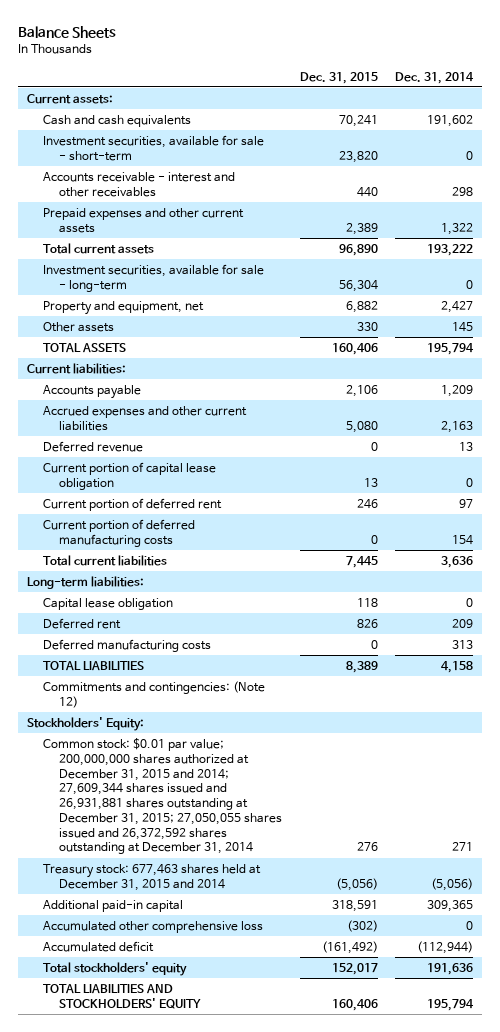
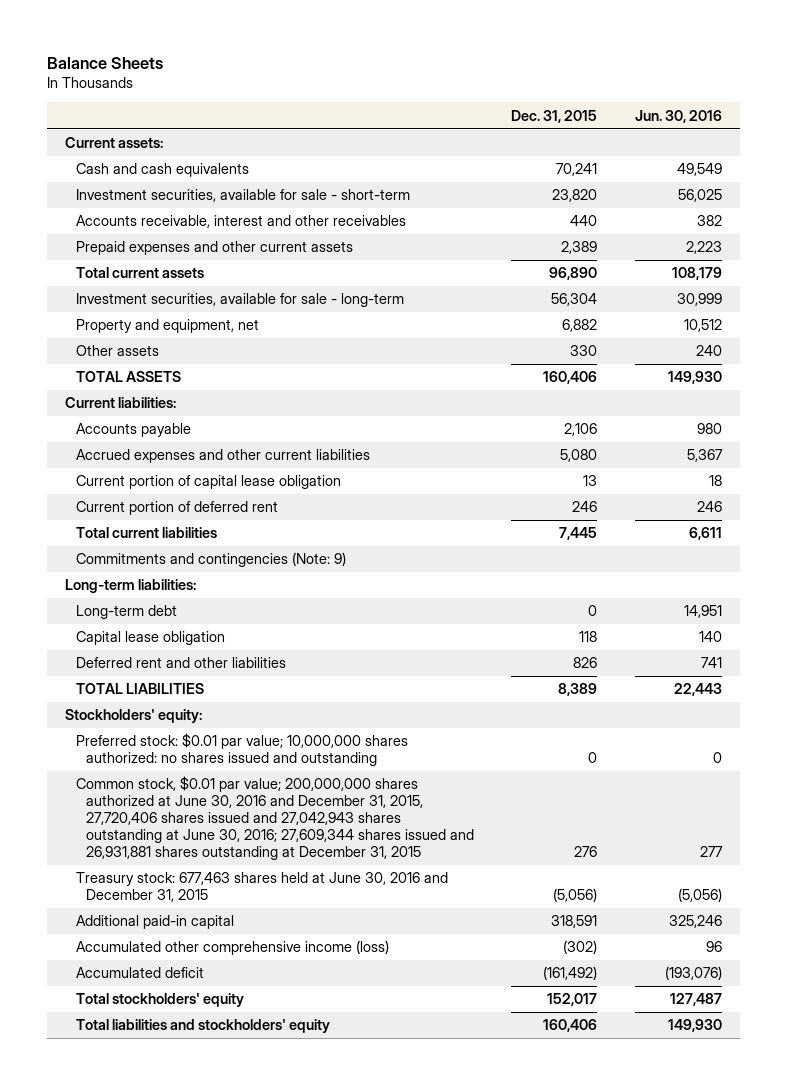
[394,71,474,84] Dec. 31, 2014 -> none
none -> [634,109,722,123] Jun. 30, 2016
[42,172,235,197] Accounts receivable - interest and other receivables -> [75,215,406,229] Accounts receivable, interest and other receivables
[42,441,143,453] Deferred revenue -> none
[42,519,195,547] Current portion of deferred manufacturing costs -> none
none -> [75,552,346,568] Commitments and contingencies (Note: 9)
none -> [75,605,177,620] Long-term debt
[42,639,211,653] Deferred manufacturing costs -> none
[42,618,121,630] Deferred rent -> [75,657,286,669] Deferred rent and other liabilities
[42,681,265,708] Commitments and contingencies: (Note 12) -> none
[26,717,144,732] Stockholders' Equity: -> [65,709,203,724] Stockholders' equity:
none -> [75,733,408,767] Preferred stock: $0.01 par value; 10,000,000 shares authorized: no shares issued and outstanding
[42,738,283,855] Common stock: $0.01 par value; 200,000,000 shares authorized at December 31, 2015 and 2014; 27,609,344 shares issued and 26,931,881 shares outstanding at December 31, 2015; 27,050,055 shares issued and 26,372,592 shares outstanding at December 31, 2014 -> [75,776,475,860] Common stock, $0.01 par value; 200,000,000 shares authorized at June 30, 2016 and December 31, 2015, 27,720,406 shares issued and 27,042,943 shares outstanding at June 30, 2016; 27,609,344 shares issued and 26,931,881 shares outstanding at December 31, 2015
[42,864,261,891] Treasury stock: 677,463 shares held at December 31, 2015 and 2014 -> [75,872,448,903] Treasury stock: 677,463 shares held at June 30, 2016 and December 31, 2015
[42,921,263,934] Accumulated other comprehensive loss -> [75,940,389,956] Accumulated other comprehensive income (loss)
[42,984,202,1009] TOTAL LIABILITIES AND STOCKHOLDERS' EQUITY -> [75,1019,330,1034] Total liabilities and stockholders' equity

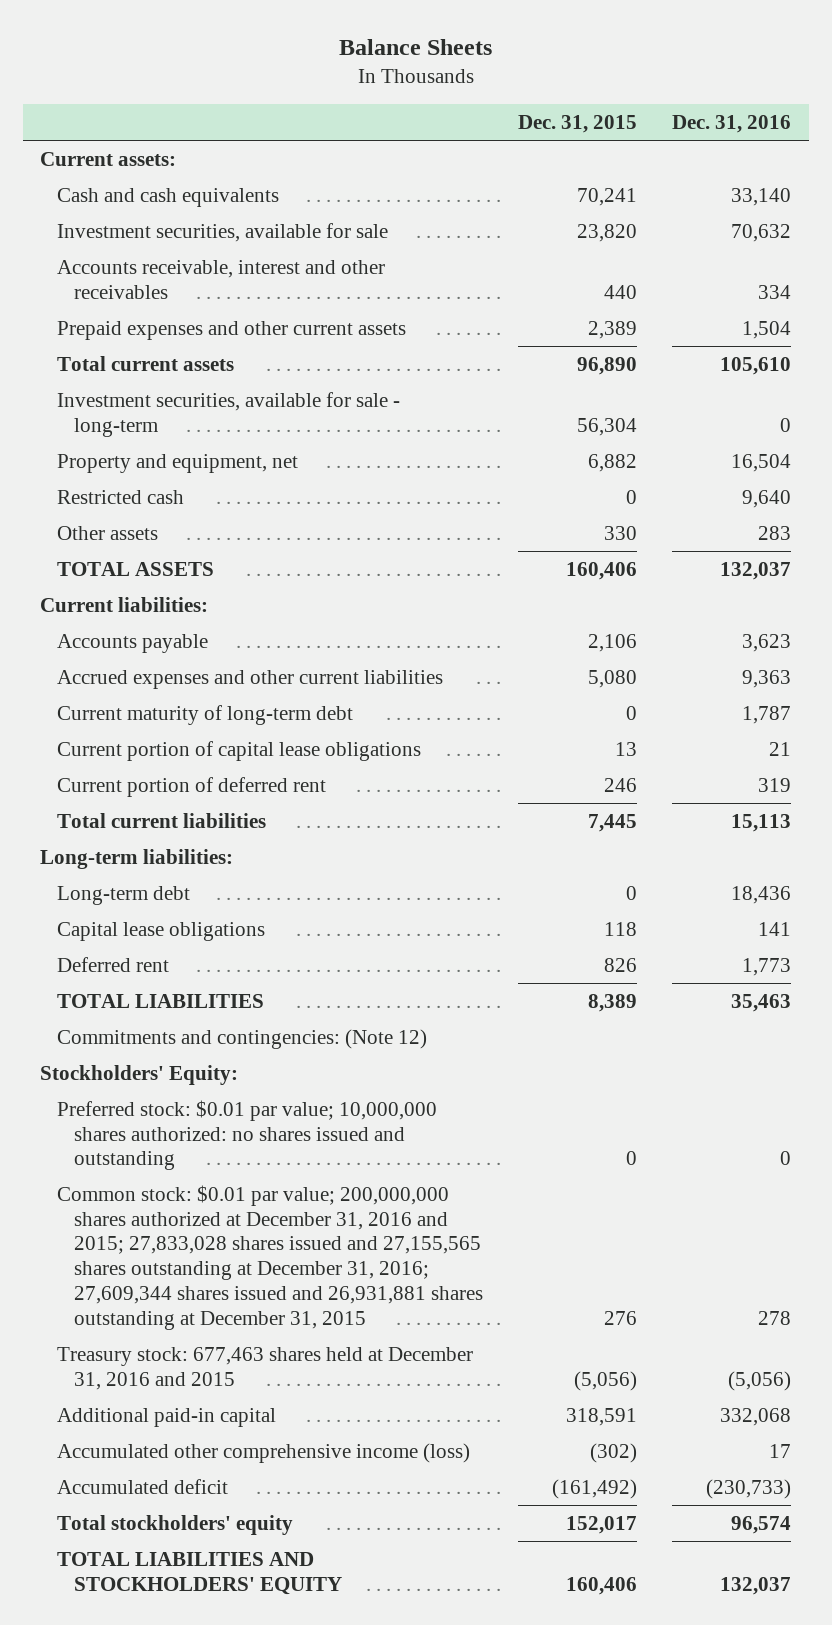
[634,109,722,123] Jun. 30, 2016 -> none
none -> [672,114,792,133] Dec. 31, 2016
[75,189,410,203] Investment securities, available for sale - short-term -> [57,222,389,242] Investment securities, available for sale
none -> [57,489,185,504] Restricted cash
none -> [57,704,354,725] Current maturity of long-term debt
[75,475,341,490] Current portion of capital lease obligation -> [57,740,422,761] Current portion of capital lease obligations
[75,552,346,568] Commitments and contingencies (Note: 9) -> none
[75,631,225,646] Capital lease obligation -> [57,921,266,941] Capital lease obligations
[75,657,286,669] Deferred rent and other liabilities -> [57,956,170,972] Deferred rent
none -> [57,1028,428,1049] Commitments and contingencies: (Note 12)
[65,709,203,724] Stockholders' equity: -> [40,1064,239,1085] Stockholders' Equity:
[75,776,475,860] Common stock, $0.01 par value; 200,000,000 shares authorized at June 30, 2016 and December 31, 2015, 27,720,406 shares issued and 27,042,943 shares outstanding at June 30, 2016; 27,609,344 shares issued and 26,931,881 shares outstanding at December 31, 2015 -> [57,1184,484,1330] Common stock: $0.01 par value; 200,000,000 shares authorized at December 31, 2016 and 2015; 27,833,028 shares issued and 27,155,565 shares outstanding at December 31, 2016; 27,609,344 shares issued and 26,931,881 shares outstanding at December 31, 2015
[75,872,448,903] Treasury stock: 677,463 shares held at June 30, 2016 and December 31, 2015 -> [57,1346,474,1390] Treasury stock: 677,463 shares held at December 31, 2016 and 2015
[75,1019,330,1034] Total liabilities and stockholders' equity -> [57,1551,343,1595] TOTAL LIABILITIES AND STOCKHOLDERS' EQUITY

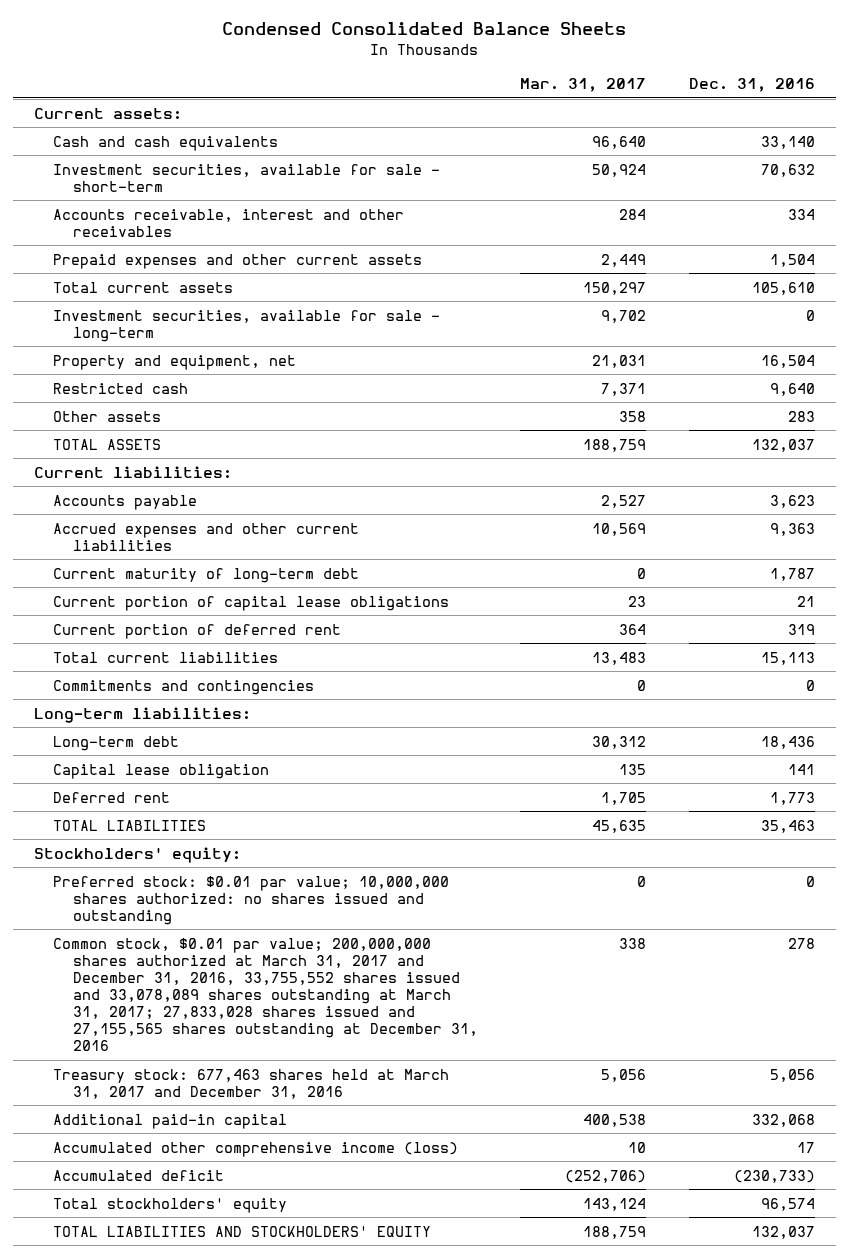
[338,39,492,56] Balance Sheets -> [222,22,627,36] Condensed Consolidated Balance Sheets
[518,114,638,133] Dec. 31, 2015 -> none
none -> [520,77,647,92] Mar. 31, 2017
[57,222,389,242] Investment securities, available for sale -> [53,163,441,192] Investment securities, available for sale - short-term
none -> [53,679,315,695] Commitments and contingencies
[57,921,266,941] Capital lease obligations -> [53,763,270,779] Capital lease obligation
[57,1028,428,1049] Commitments and contingencies: (Note 12) -> none
[40,1064,239,1085] Stockholders' Equity: -> [34,846,242,863] Stockholders' equity:
[57,1184,484,1330] Common stock: $0.01 par value; 200,000,000 shares authorized at December 31, 2016 and 2015; 27,833,028 shares issued and 27,155,565 shares outstanding at December 31, 2016; 27,609,344 shares issued and 26,931,881 shares outstanding at December 31, 2015 -> [53,937,478,1052] Common stock, $0.01 par value; 200,000,000 shares authorized at March 31, 2017 and December 31, 2016, 33,755,552 shares issued and 33,078,089 shares outstanding at March 31, 2017; 27,833,028 shares issued and 27,155,565 shares outstanding at December 31, 2016
[57,1346,474,1390] Treasury stock: 677,463 shares held at December 31, 2016 and 2015 -> [53,1068,450,1099] Treasury stock: 677,463 shares held at March 31, 2017 and December 31, 2016
[728,1370,792,1391] (5,056) -> [769,1068,815,1082] 5,056

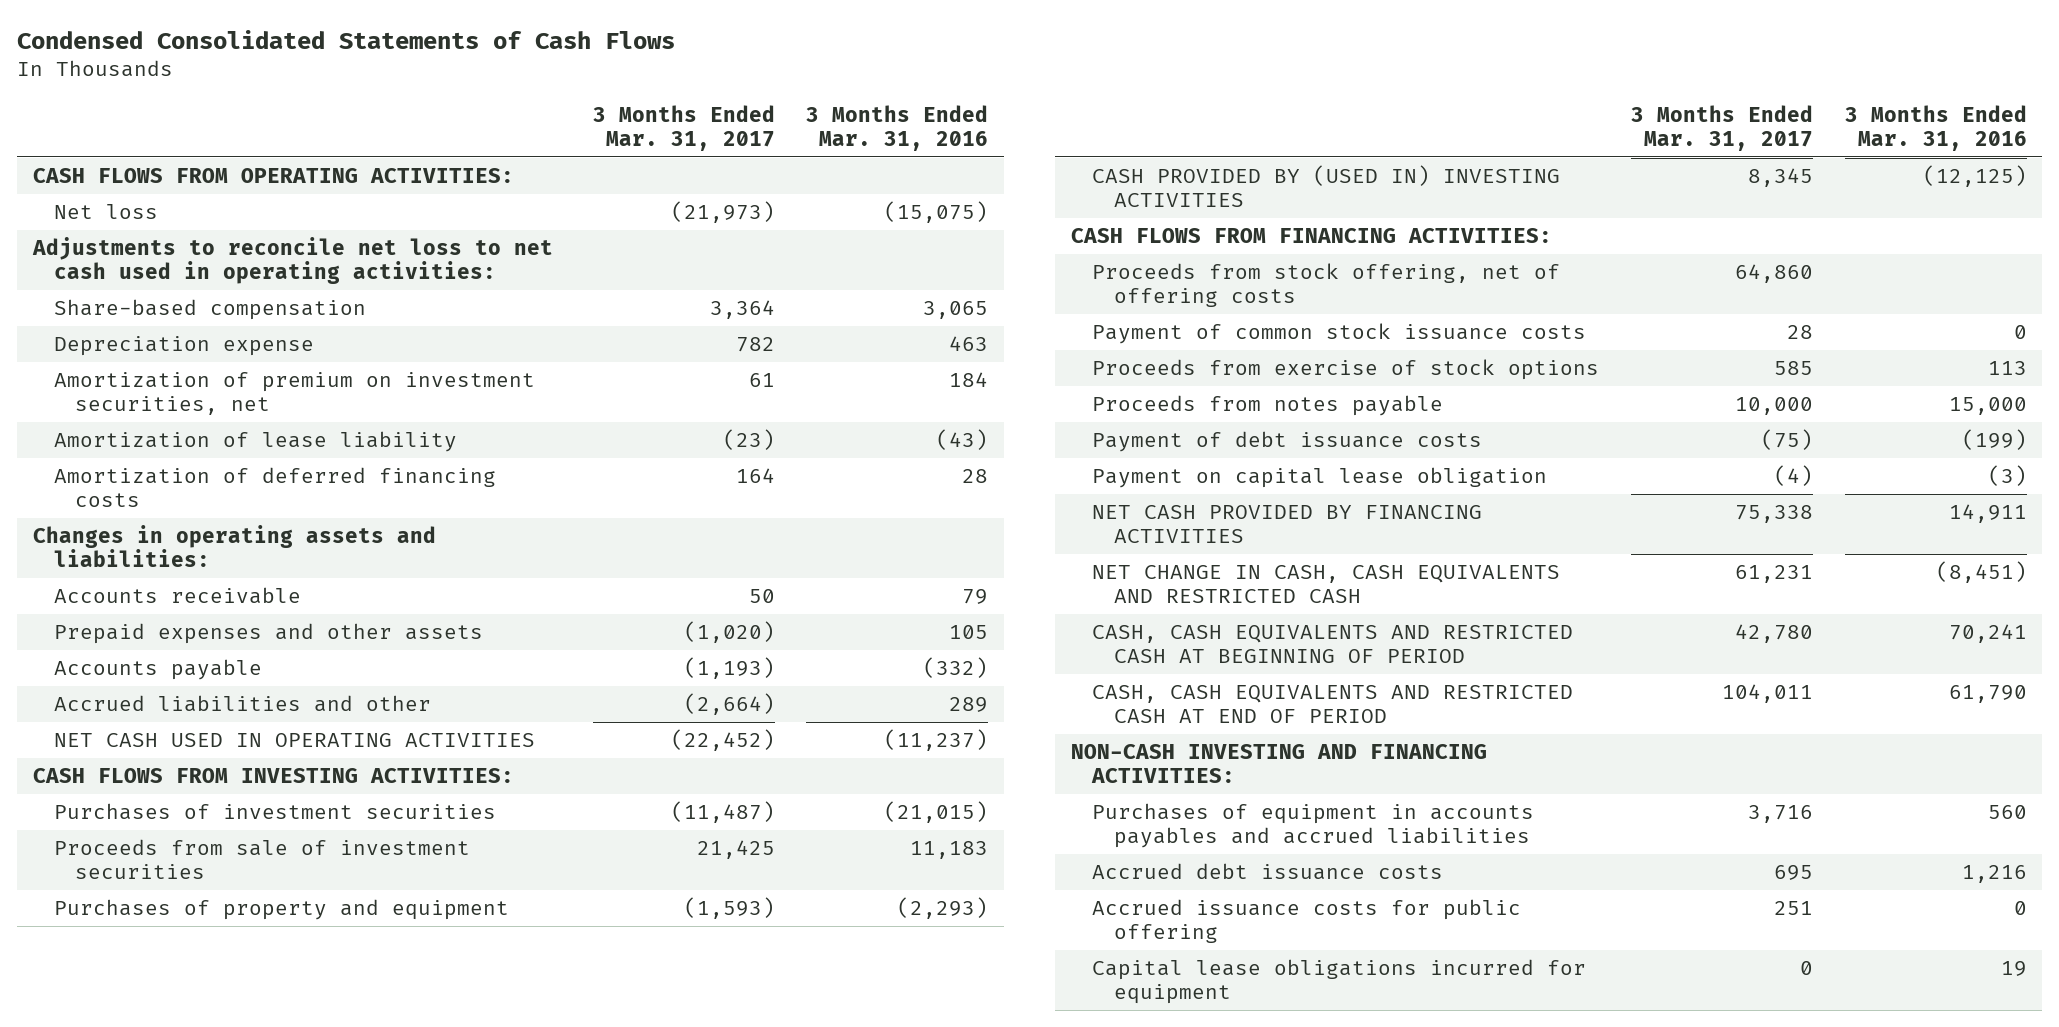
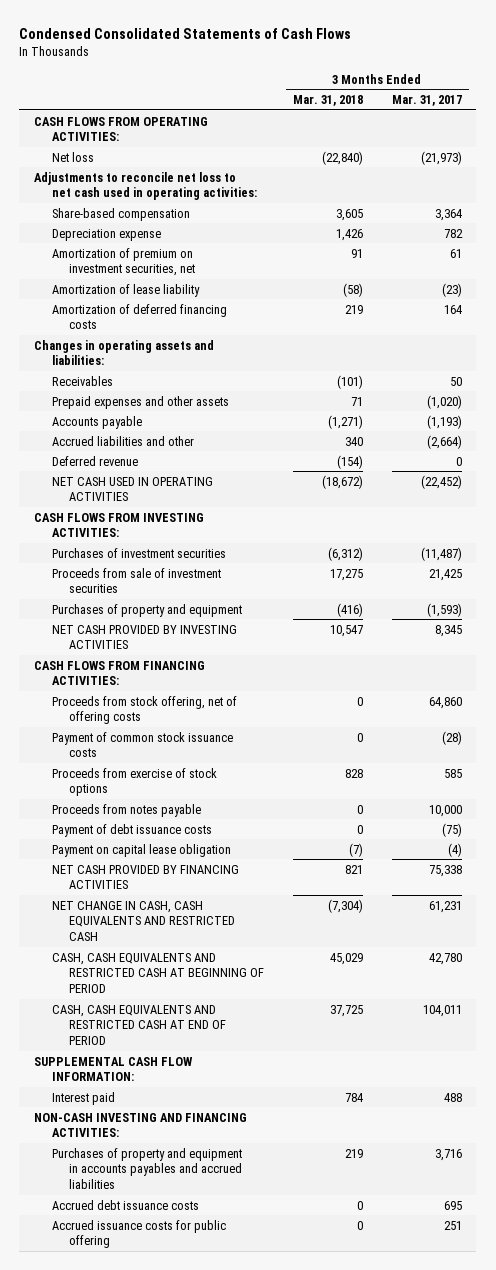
[806,105,989,152] 3 Months Ended Mar. 31, 2016 -> none
none -> [293,95,364,107] Mar. 31, 2018
[54,587,302,605] Accounts receivable -> [51,375,113,386] Receivables
none -> [51,455,138,466] Deferred revenue
[1092,165,1561,208] CASH PROVIDED BY (USED IN) INVESTING ACTIVITIES -> [51,624,237,650] NET CASH PROVIDED BY INVESTING ACTIVITIES
[1787,325,1814,340] 28 -> [441,730,462,745] (28)
none -> [33,1056,193,1082] SUPPLEMENTAL CASH FLOW INFORMATION:
none -> [51,1091,115,1105] Interest paid
[1092,803,1535,849] Purchases of equipment in accounts payables and accrued liabilities -> [51,1147,243,1190] Purchases of property and equipment in accounts payables and accrued liabilities
[1092,959,1587,1005] Capital lease obligations incurred for equipment -> none

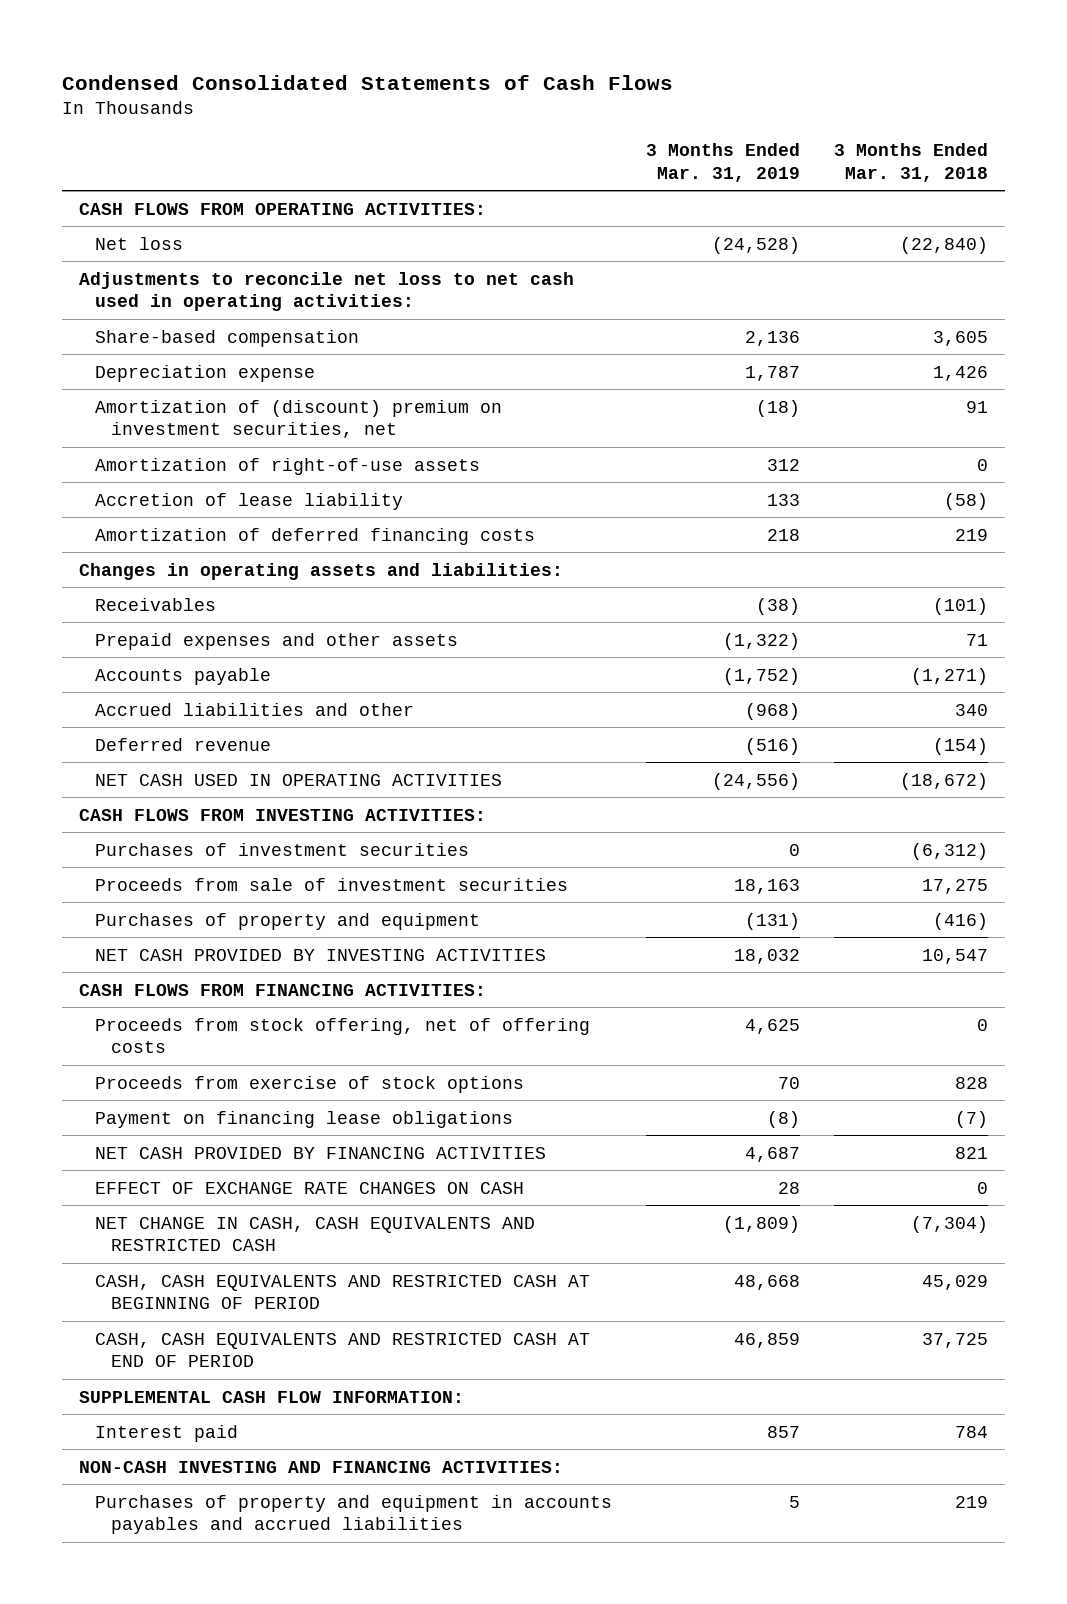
[391,95,462,107] Mar. 31, 2017 -> none
none -> [645,143,800,182] 3 Months Ended Mar. 31, 2019
[51,247,196,277] Amortization of premium on investment securities, net -> [94,399,502,439] Amortization of (discount) premium on investment securities, net
none -> [94,457,480,475] Amortization of right-of-use assets
[51,283,200,297] Amortization of lease liability -> [94,492,403,510] Accretion of lease liability
[51,731,233,758] Payment of common stock issuance costs -> none
[51,803,201,817] Proceeds from notes payable -> none
[51,823,212,837] Payment of debt issuance costs -> none
[51,843,231,857] Payment on capital lease obligation -> [94,1110,513,1128] Payment on financing lease obligations
none -> [94,1181,524,1194] EFFECT OF EXCHANGE RATE CHANGES ON CASH
[51,1199,199,1210] Accrued debt issuance costs -> none
[51,1219,226,1249] Accrued issuance costs for public offering -> none

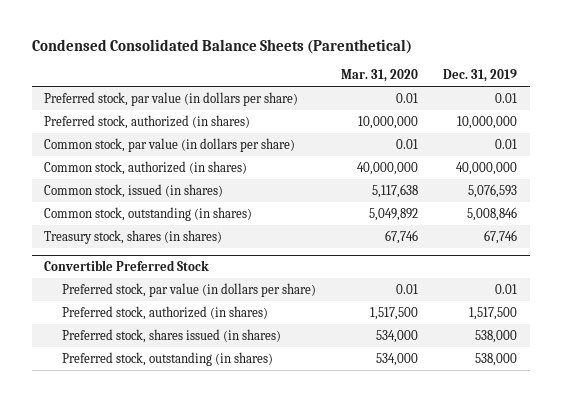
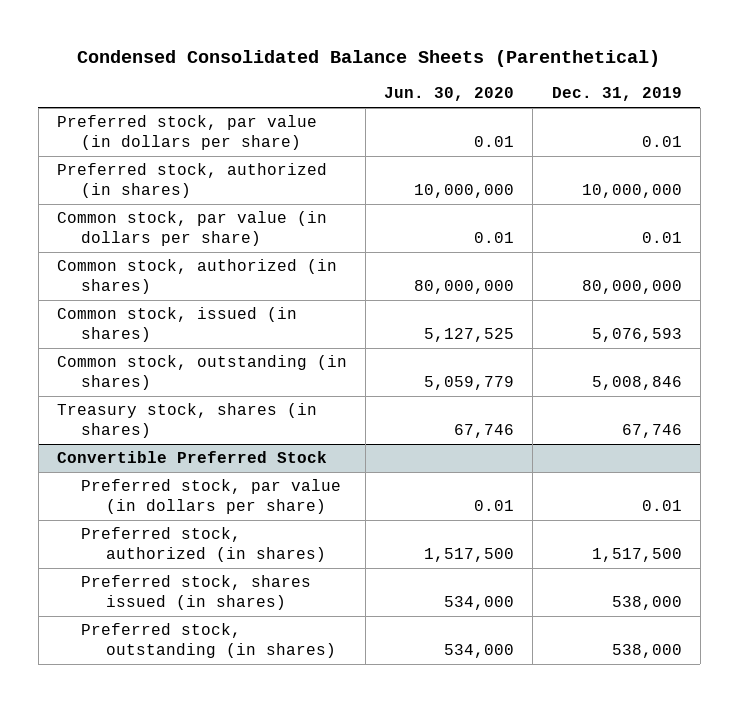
[340,69,418,83] Mar. 31, 2020 -> none
none -> [384,87,515,102] Jun. 30, 2020
[455,161,517,175] 40,000,000 -> [581,279,682,294] 80,000,000

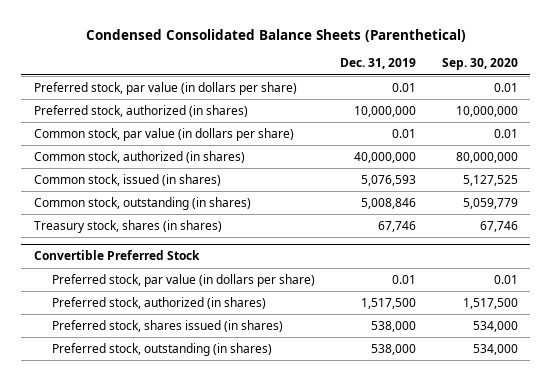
[384,87,515,102] Jun. 30, 2020 -> none
none -> [441,58,518,71] Sep. 30, 2020
[581,279,682,294] 80,000,000 -> [354,152,417,164] 40,000,000

